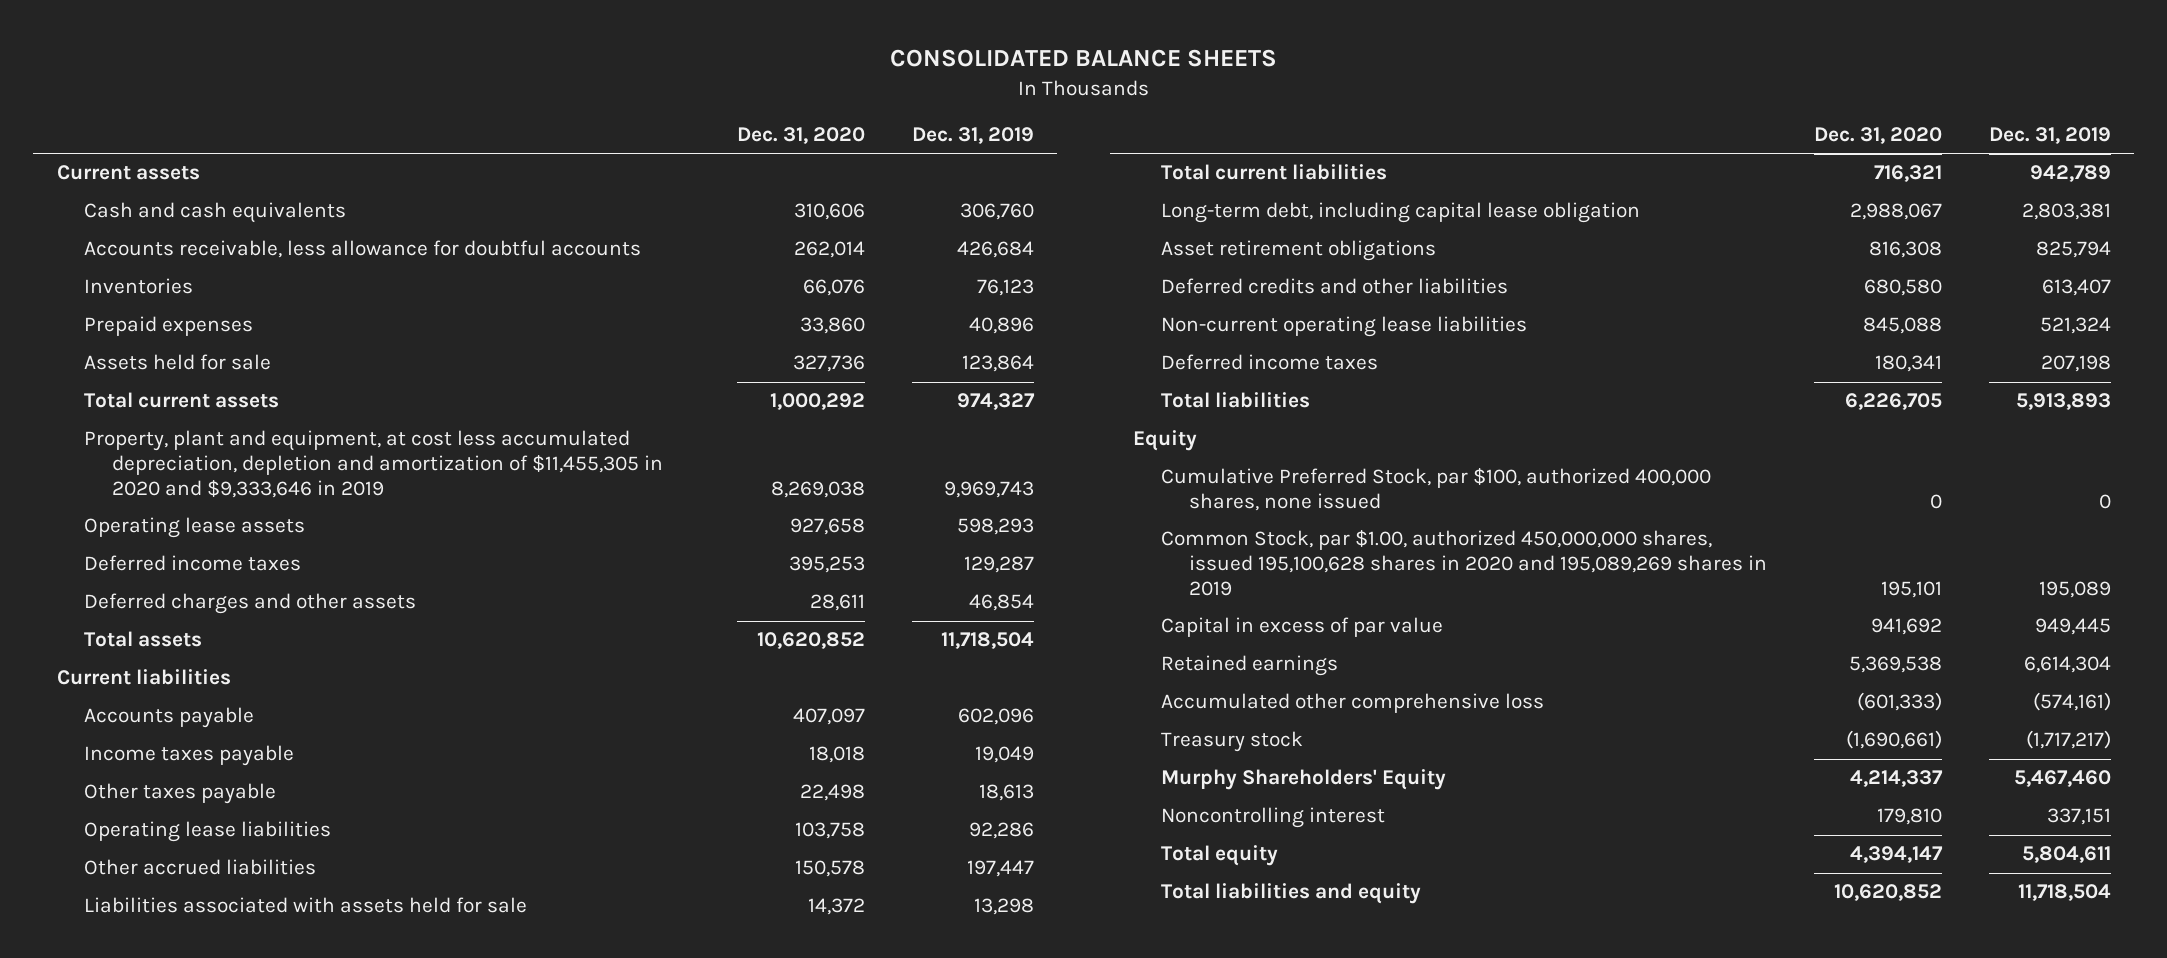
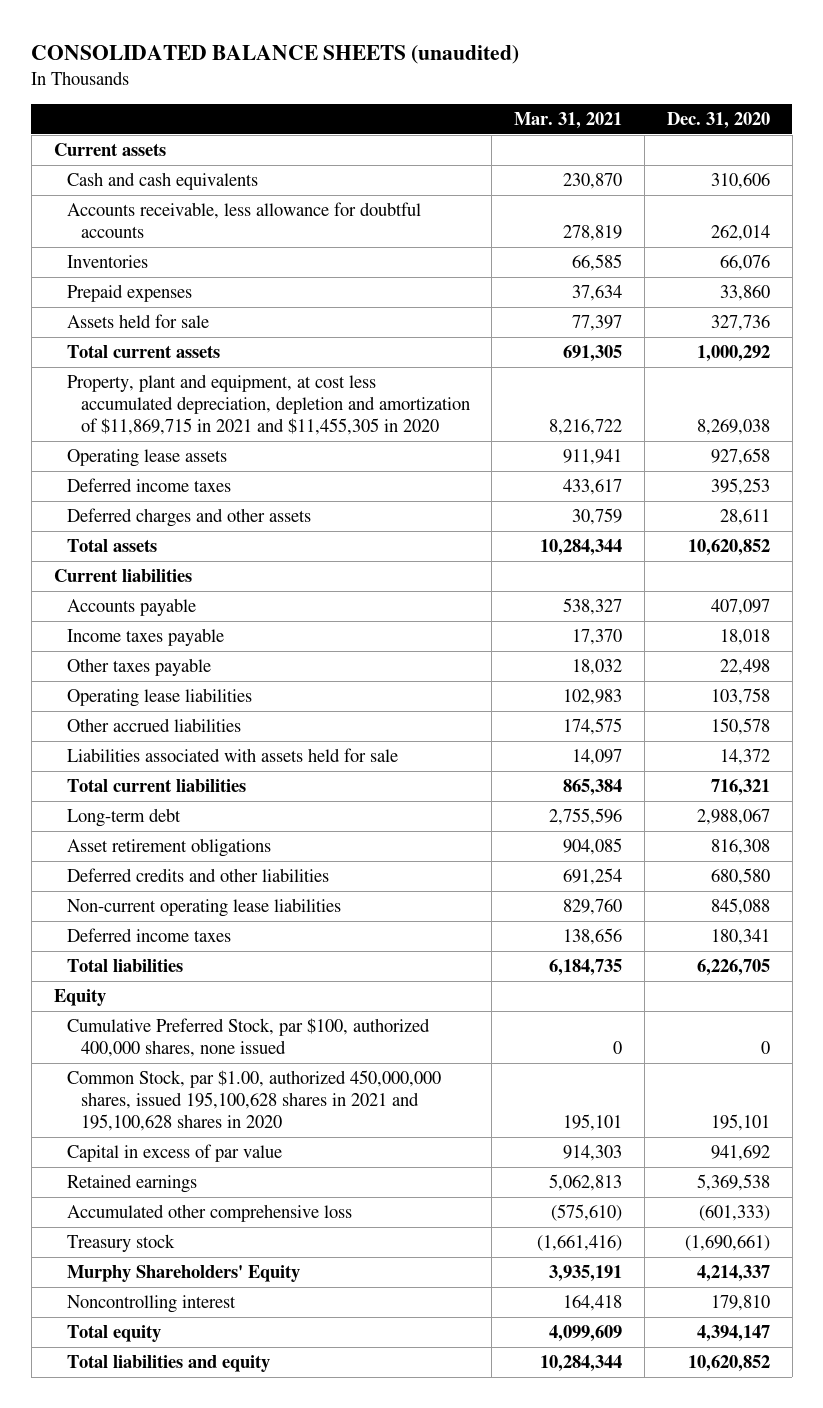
[889,48,1277,67] CONSOLIDATED BALANCE SHEETS -> [31,45,520,65] CONSOLIDATED BALANCE SHEETS (unaudited)
[911,127,1034,145] Dec. 31, 2019 -> none
none -> [514,111,623,129] Mar. 31, 2021
[84,430,664,499] Property, plant and equipment, at cost less accumulated depreciation, depletion and amortization of $11,455,305 in 2020 and $9,333,646 in 2019 -> [67,374,470,435] Property, plant and equipment, at cost less accumulated depreciation, depletion and amortization of $11,869,715 in 2021 and $11,455,305 in 2020
[1161,202,1641,224] Long-term debt, including capital lease obligation -> [67,808,182,828] Long-term debt
[1161,530,1767,597] Common Stock, par $1.00, authorized 450,000,000 shares, issued 195,100,628 shares in 2020 and 195,089,269 shares in 2019 -> [67,1070,442,1131] Common Stock, par $1.00, authorized 450,000,000 shares, issued 195,100,628 shares in 2021 and 195,100,628 shares in 2020

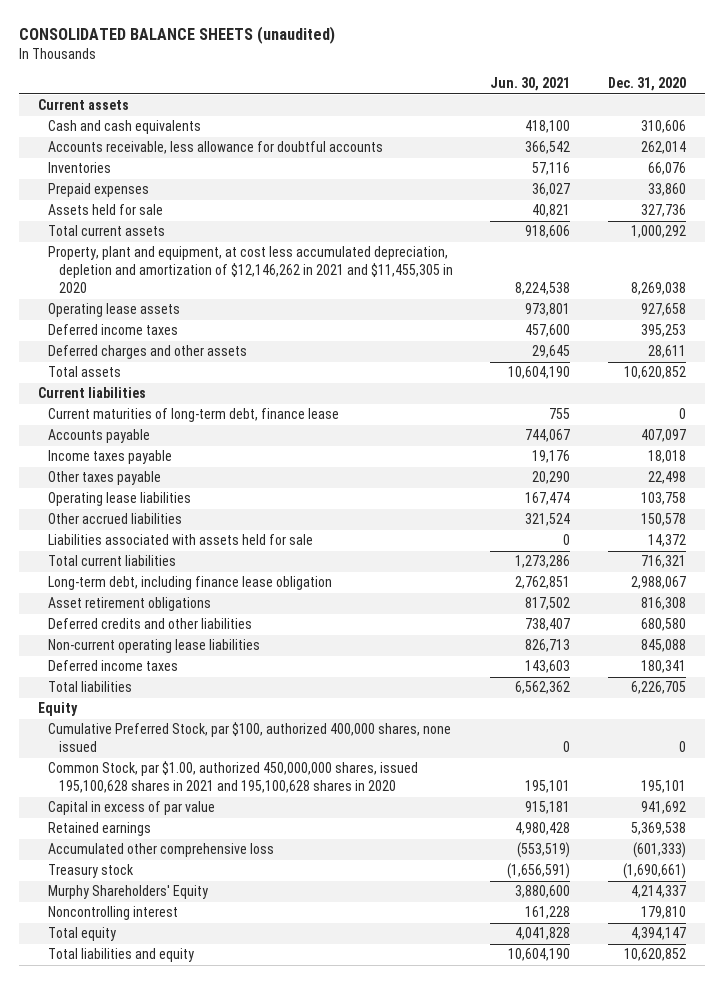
[514,111,623,129] Mar. 31, 2021 -> none
none -> [490,77,571,92] Jun. 30, 2021
[67,374,470,435] Property, plant and equipment, at cost less accumulated depreciation, depletion and amortization of $11,869,715 in 2021 and $11,455,305 in 2020 -> [48,246,453,293] Property, plant and equipment, at cost less accumulated depreciation, depletion and amortization of $12,146,262 in 2021 and $11,455,305 in 2020
none -> [48,408,340,423] Current maturities of long-term debt, finance lease
[67,808,182,828] Long-term debt -> [48,576,333,591] Long-term debt, including finance lease obligation

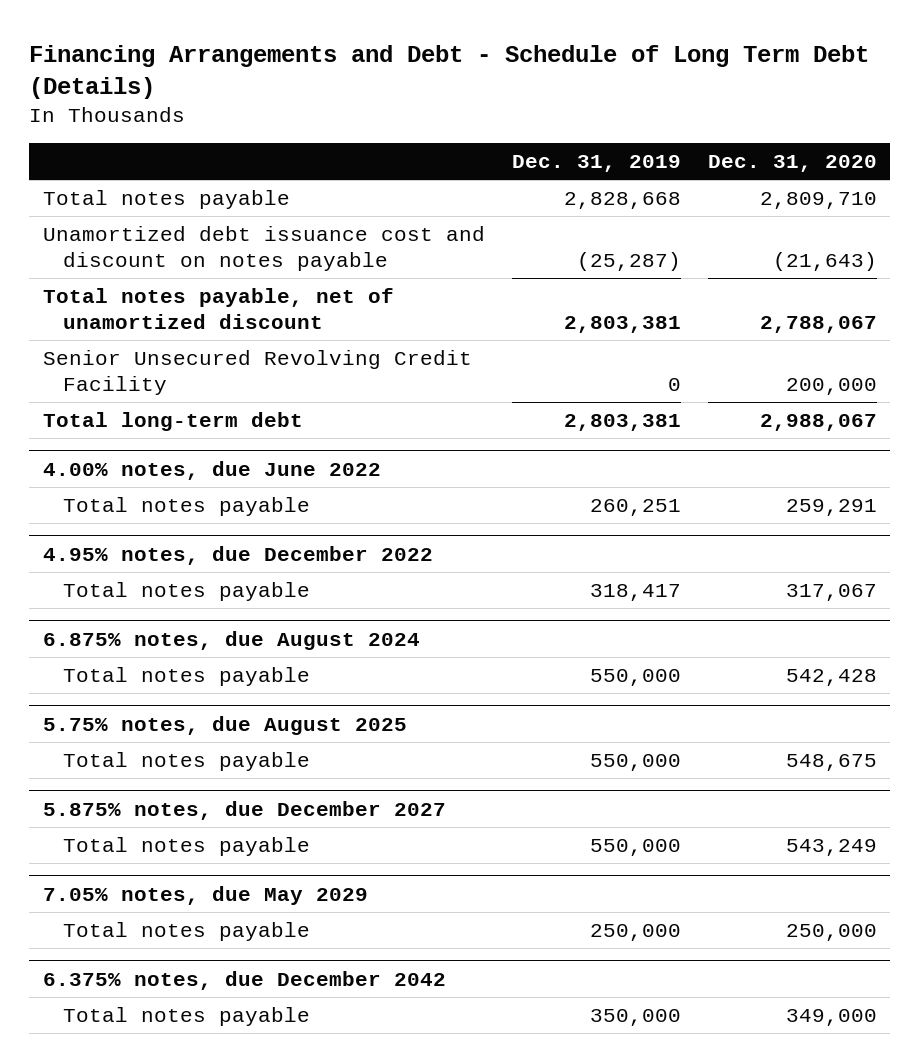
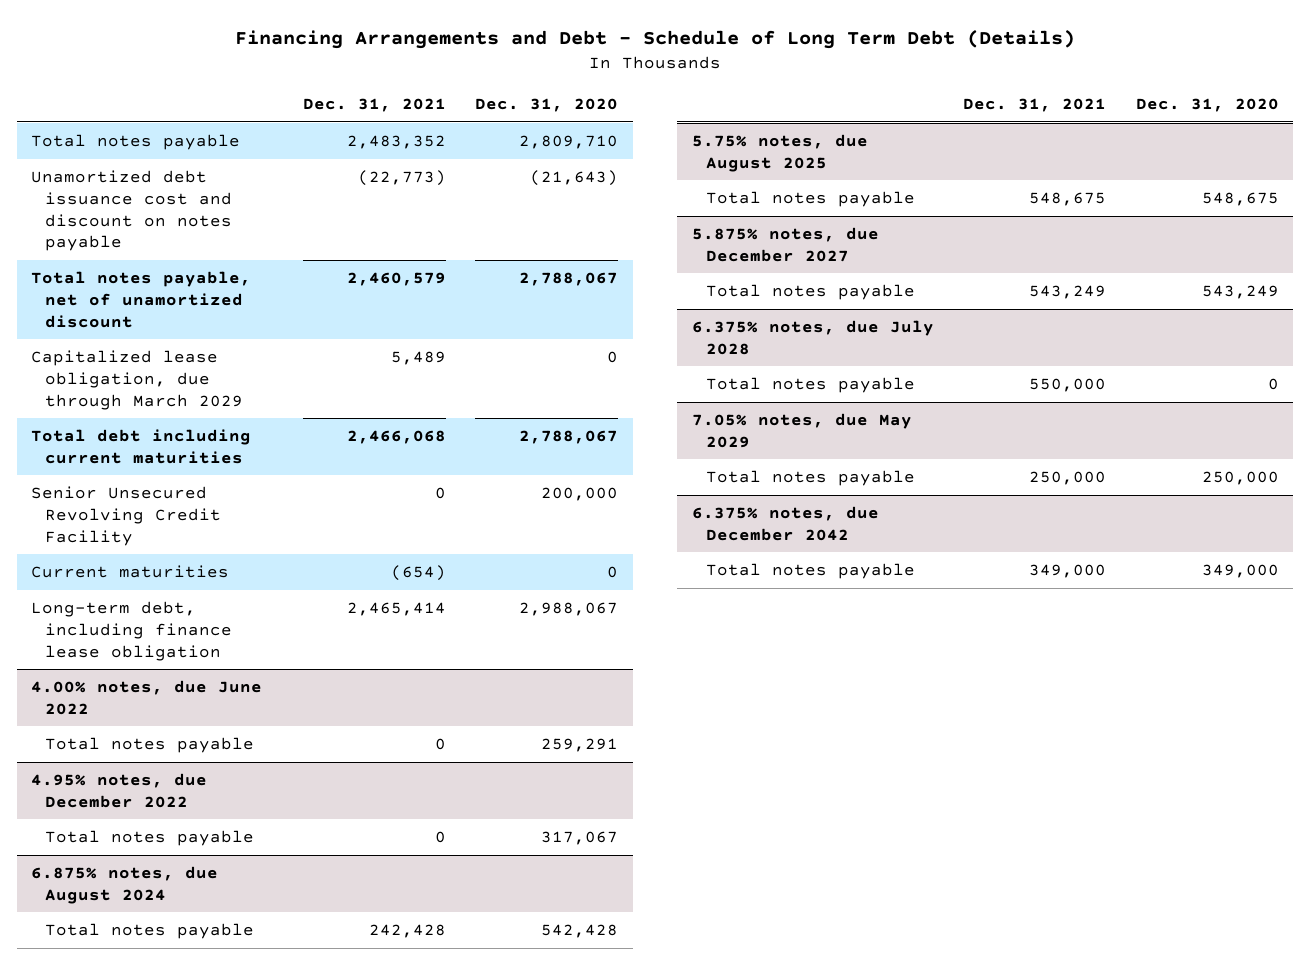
[511,154,681,172] Dec. 31, 2019 -> none
none -> [302,97,446,112] Dec. 31, 2021
none -> [31,350,244,410] Capitalized lease obligation, due through March 2029
none -> [31,429,252,464] Total debt including current maturities
none -> [31,565,230,579] Current maturities
[42,411,303,431] Total long-term debt -> [31,601,233,661] Long-term debt, including finance lease obligation
none -> [691,320,934,355] 6.375% notes, due July 2028
none -> [705,377,915,394] Total notes payable

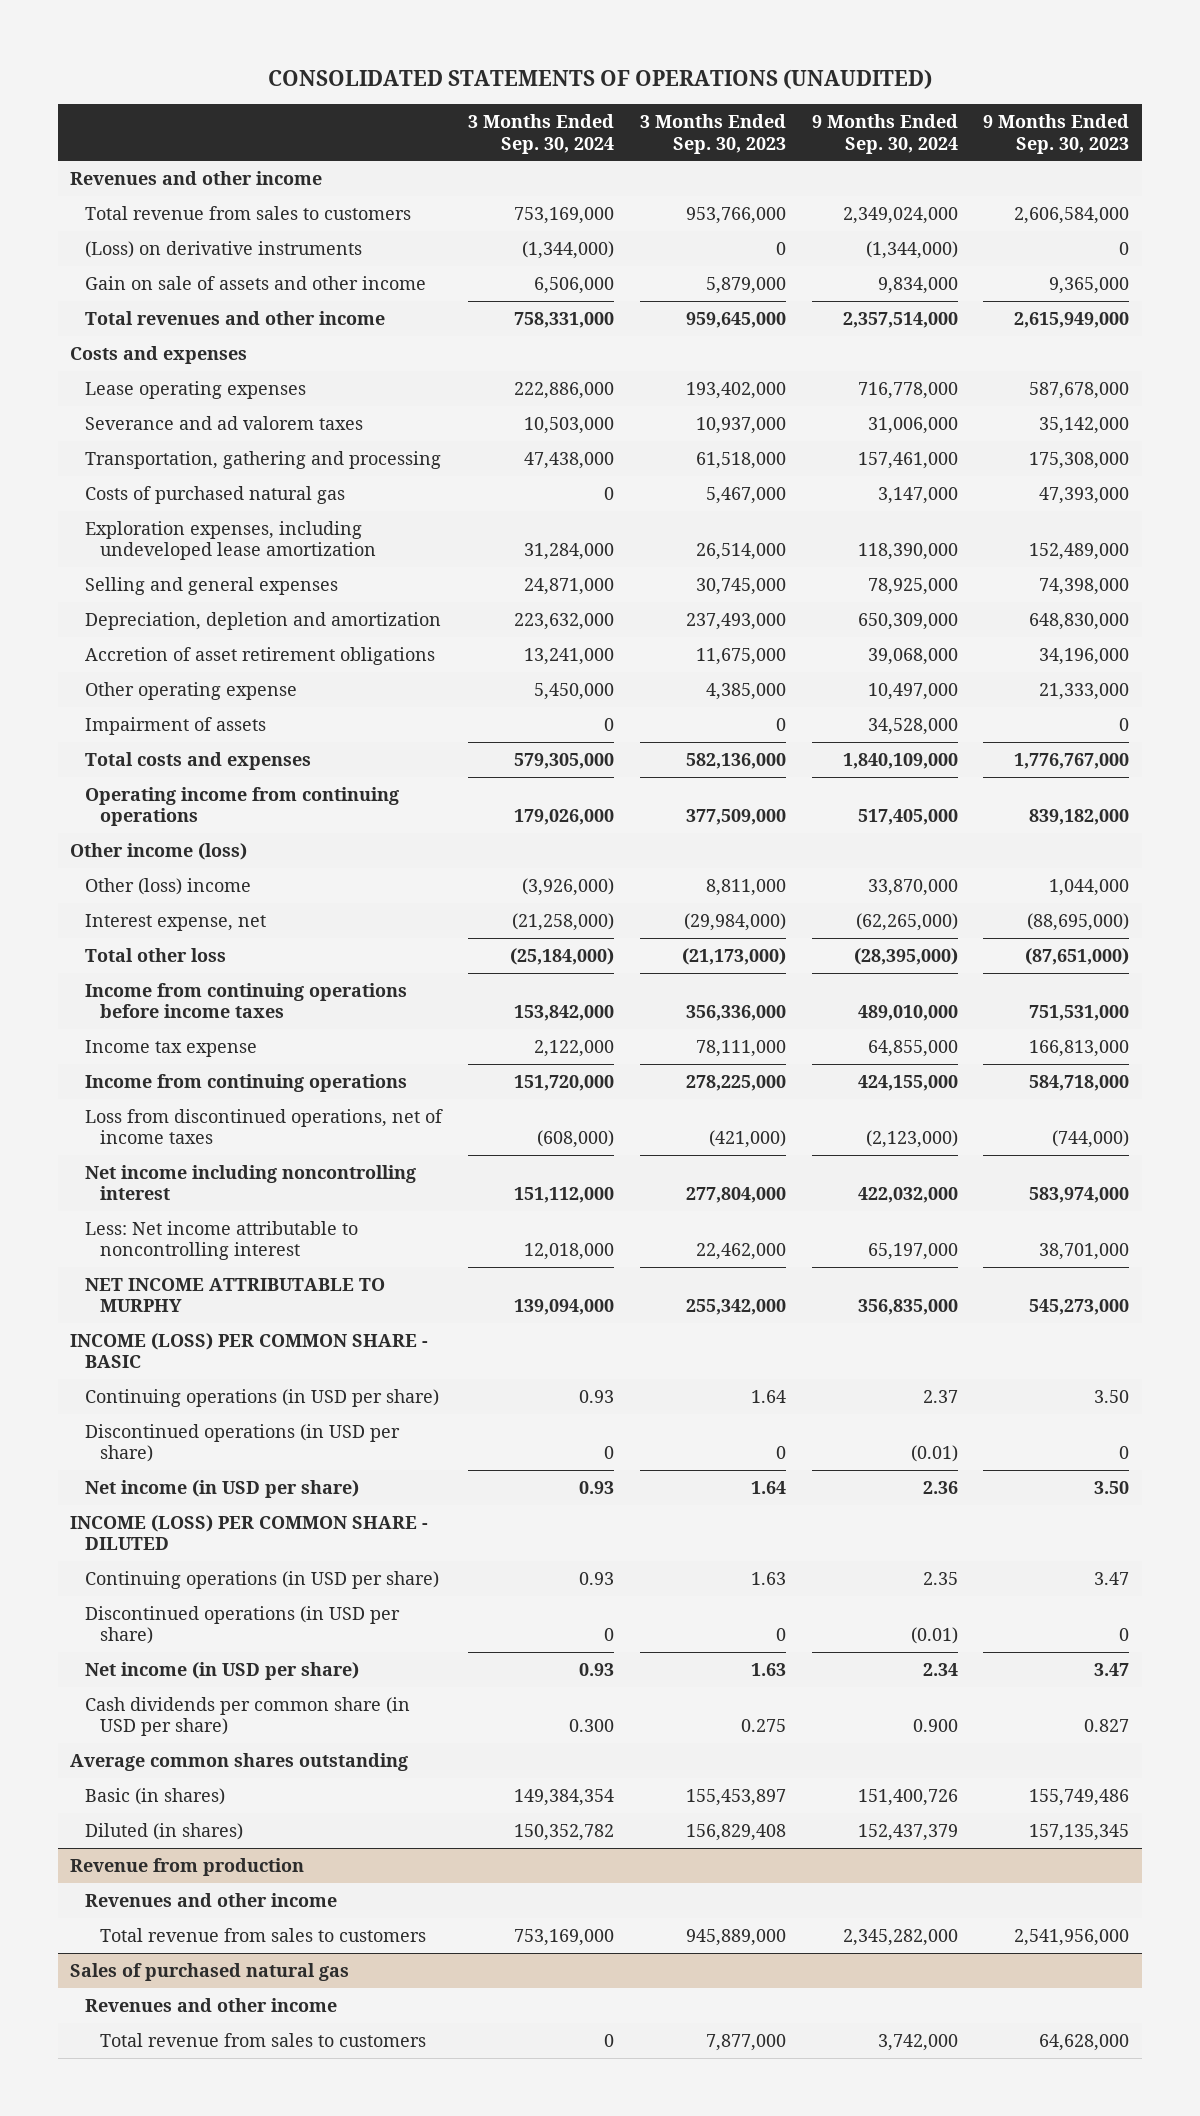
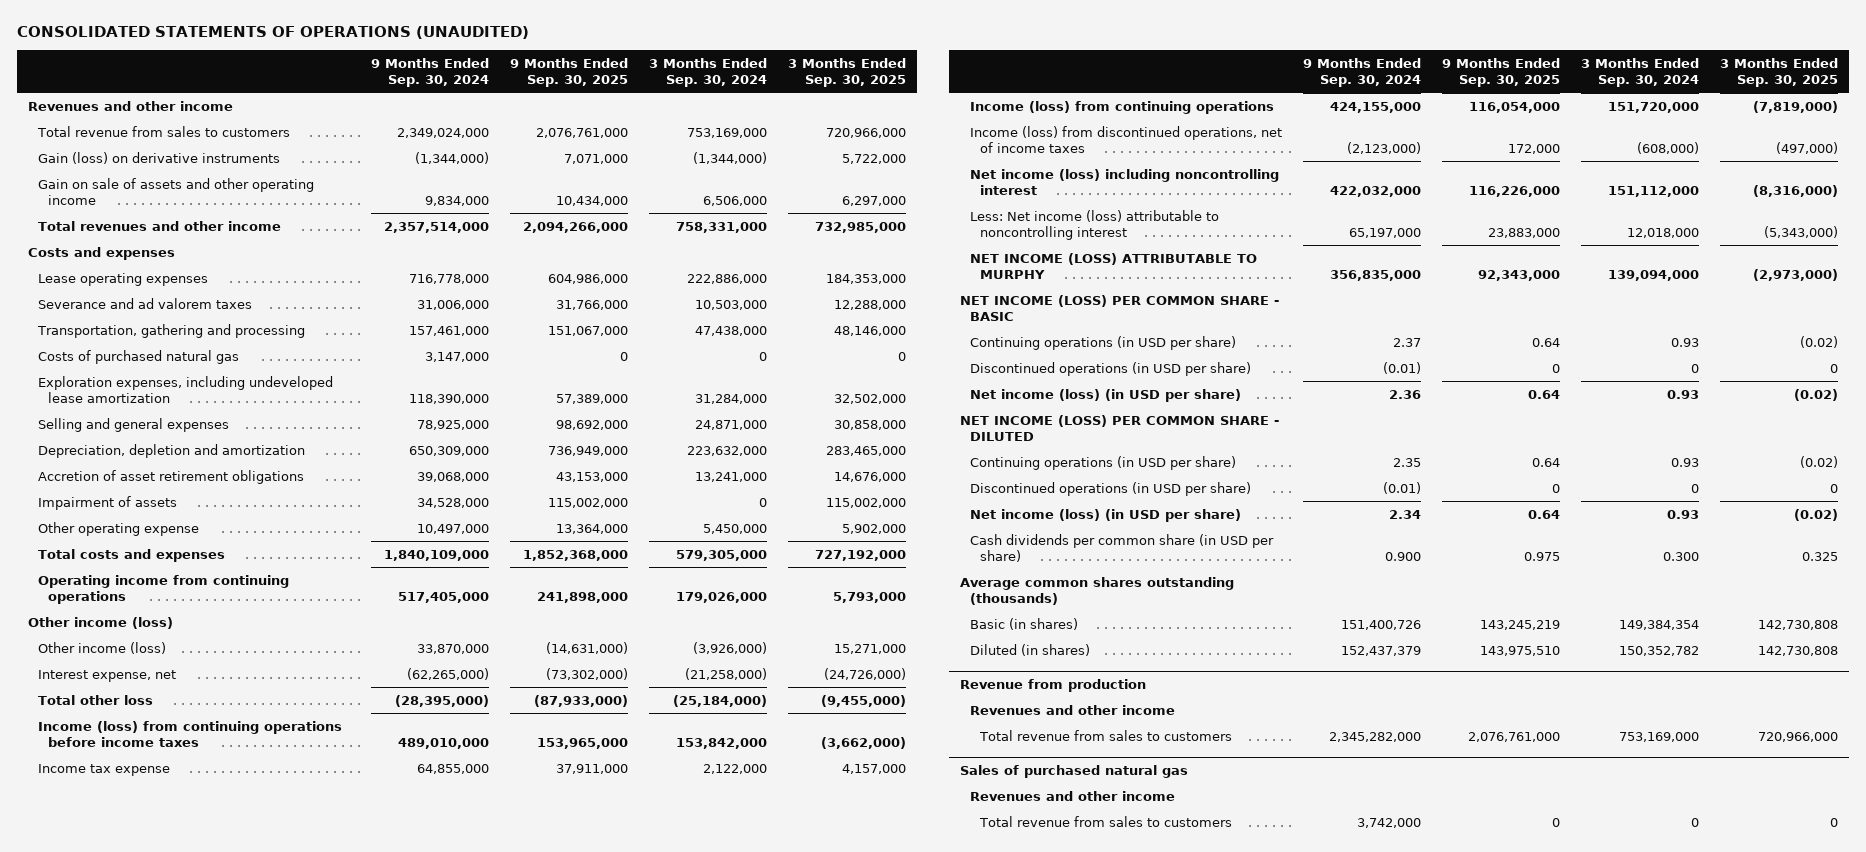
[639,113,786,154] 3 Months Ended Sep. 30, 2023 -> none
[983,113,1130,154] 9 Months Ended Sep. 30, 2023 -> none
none -> [510,57,629,87] 9 Months Ended Sep. 30, 2025
none -> [788,57,907,87] 3 Months Ended Sep. 30, 2025
[85,240,363,258] (Loss) on derivative instruments -> [37,151,280,164] Gain (loss) on derivative instruments
[85,275,427,290] Gain on sale of assets and other income -> [37,177,314,205] Gain on sale of assets and other operating income
[85,681,298,700] Other operating expense -> [37,521,199,536] Other operating expense
[85,877,252,895] Other (loss) income -> [37,641,166,654] Other income (loss)
[85,982,408,1019] Income from continuing operations before income taxes -> [37,720,342,747] Income (loss) from continuing operations before income taxes
[85,1073,408,1092] Income from continuing operations -> [969,100,1274,114] Income (loss) from continuing operations
[85,1108,444,1145] Loss from discontinued operations, net of income taxes -> [969,125,1282,153] Income (loss) from discontinued operations, net of income taxes
[85,1164,417,1201] Net income including noncontrolling interest -> [969,168,1279,195] Net income (loss) including noncontrolling interest
[85,1220,359,1261] Less: Net income attributable to noncontrolling interest -> [969,209,1219,240] Less: Net income (loss) attributable to noncontrolling interest
[85,1277,386,1313] NET INCOME ATTRIBUTABLE TO MURPHY -> [969,252,1257,279] NET INCOME (LOSS) ATTRIBUTABLE TO MURPHY
[70,1332,429,1369] INCOME (LOSS) PER COMMON SHARE - BASIC -> [959,294,1279,321] NET INCOME (LOSS) PER COMMON SHARE - BASIC
[85,1479,360,1498] Net income (in USD per share) -> [969,388,1241,402] Net income (loss) (in USD per share)
[70,1514,429,1551] INCOME (LOSS) PER COMMON SHARE - DILUTED -> [959,414,1279,441] NET INCOME (LOSS) PER COMMON SHARE - DILUTED
[85,1661,360,1680] Net income (in USD per share) -> [969,508,1241,522] Net income (loss) (in USD per share)
[70,1752,409,1771] Average common shares outstanding -> [959,576,1234,605] Average common shares outstanding (thousands)

